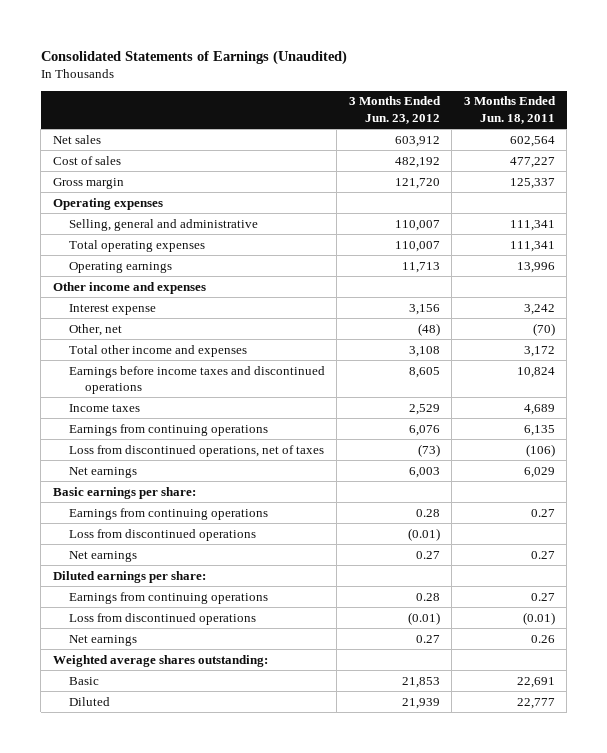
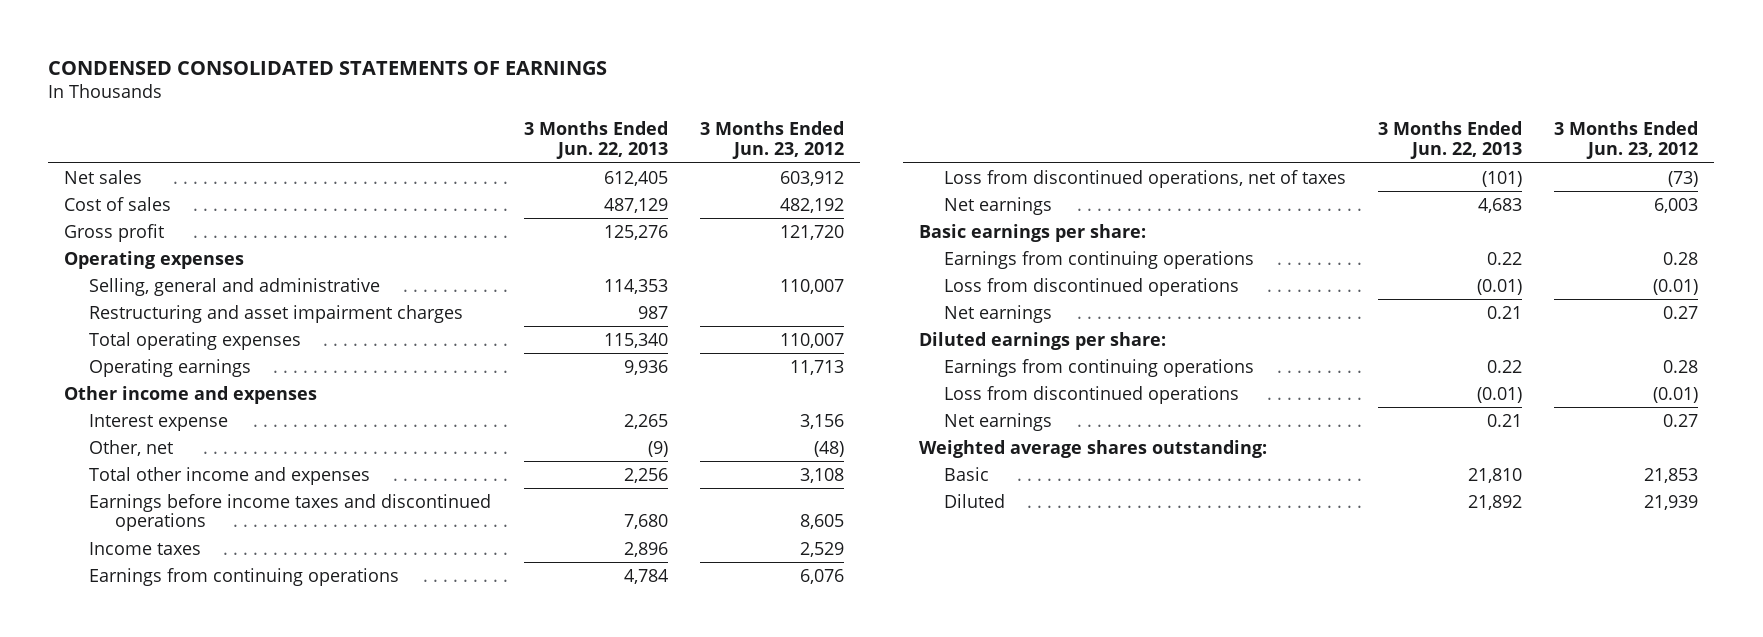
[40,49,347,65] Consolidated Statements of Earnings (Unaudited) -> [48,61,608,76] CONDENSED CONSOLIDATED STATEMENTS OF EARNINGS
[463,96,556,124] 3 Months Ended Jun. 18, 2011 -> none
none -> [523,121,668,160] 3 Months Ended Jun. 22, 2013
[52,177,124,189] Gross margin -> [64,223,165,242] Gross profit
none -> [89,304,464,323] Restructuring and asset impairment charges

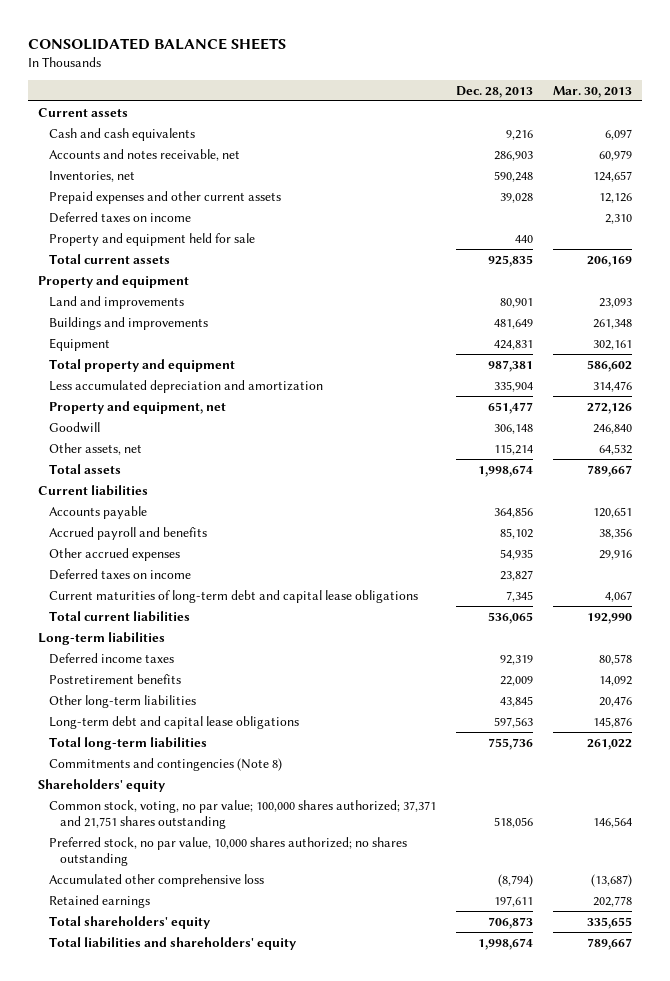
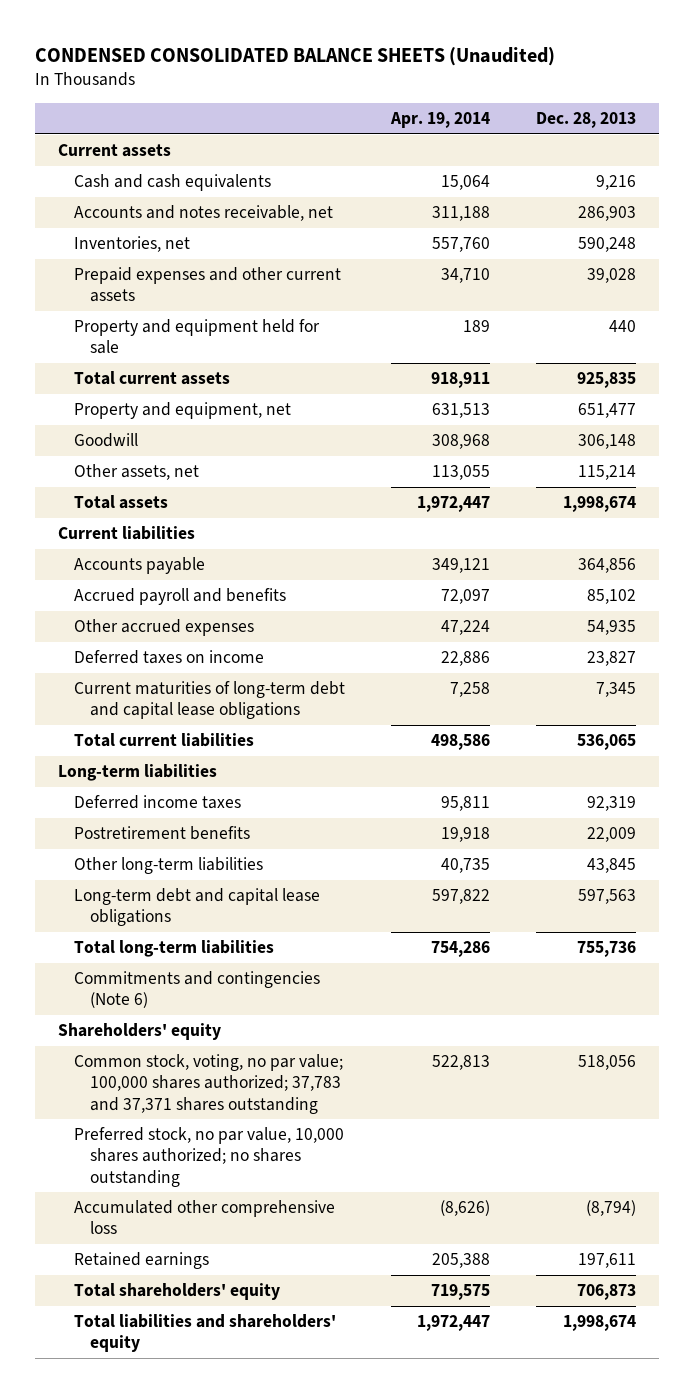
[27,37,286,50] CONSOLIDATED BALANCE SHEETS -> [34,46,555,66] CONDENSED CONSOLIDATED BALANCE SHEETS (Unaudited)
[552,85,632,98] Mar. 30, 2013 -> none
none -> [389,112,490,129] Apr. 19, 2014
[48,211,191,223] Deferred taxes on income -> none
[37,274,189,288] Property and equipment -> none
[48,295,184,309] Land and improvements -> none
[48,316,208,330] Buildings and improvements -> none
[48,337,110,351] Equipment -> none
[48,358,235,372] Total property and equipment -> none
[48,379,323,393] Less accumulated depreciation and amortization -> none
[48,757,282,771] Commitments and contingencies (Note 8) -> [73,971,320,1009] Commitments and contingencies (Note 6)
[48,799,436,830] Common stock, voting, no par value; 100,000 shares authorized; 37,371 and 21,751 shares outstanding -> [73,1054,343,1114] Common stock, voting, no par value; 100,000 shares authorized; 37,783 and 37,371 shares outstanding

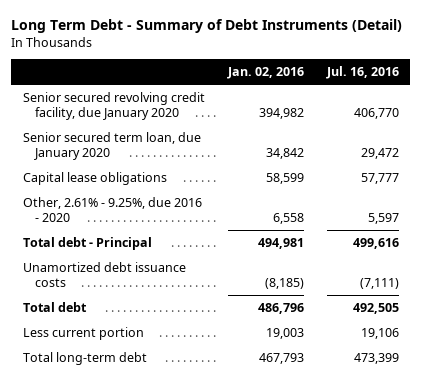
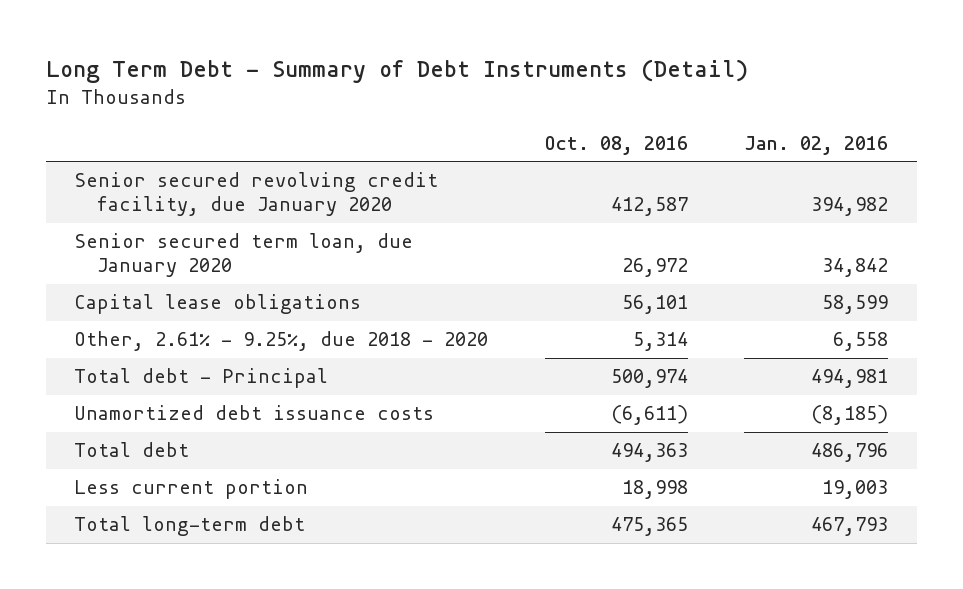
[325,66,399,80] Jul. 16, 2016 -> none
none -> [544,135,688,155] Oct. 08, 2016
[22,196,202,222] Other, 2.61% - 9.25%, due 2016 - 2020 -> [74,331,489,352] Other, 2.61% - 9.25%, due 2018 - 2020

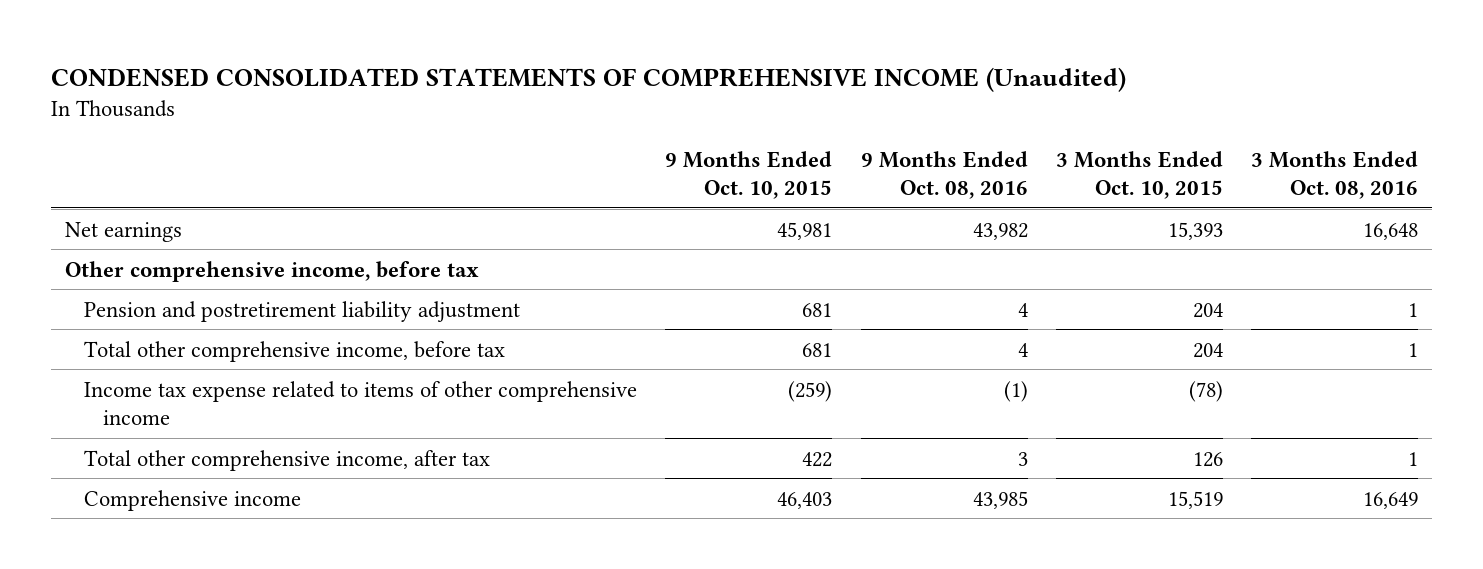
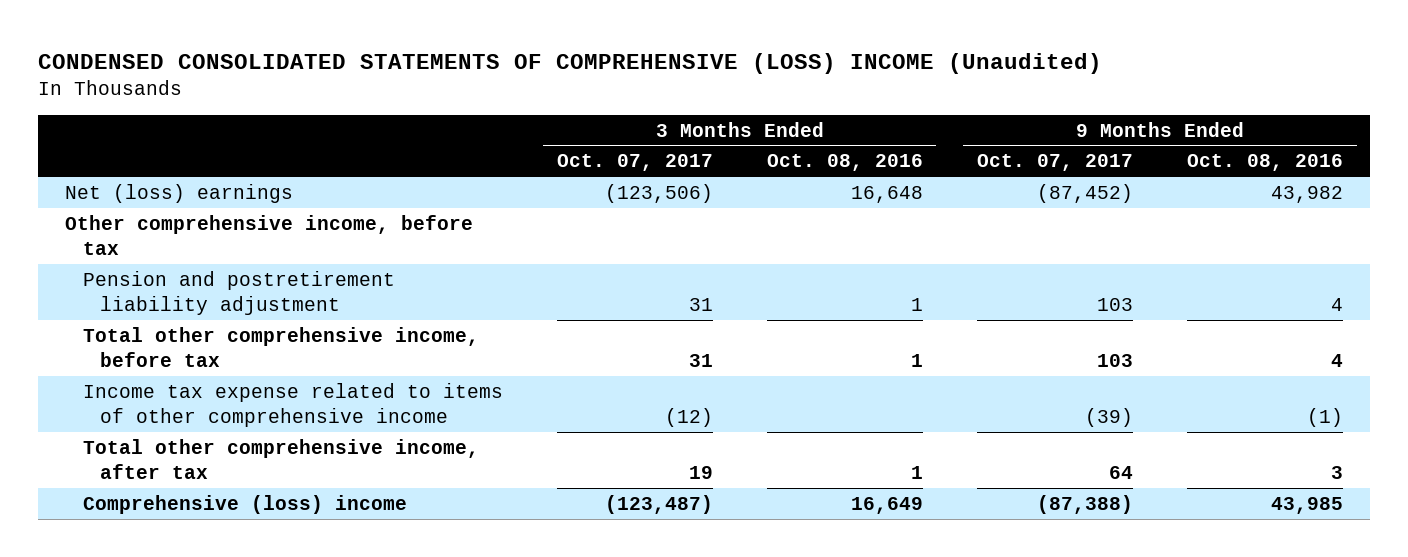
[50,66,1126,92] CONDENSED CONSOLIDATED STATEMENTS OF COMPREHENSIVE INCOME (Unaudited) -> [38,52,1103,74] CONDENSED CONSOLIDATED STATEMENTS OF COMPREHENSIVE (LOSS) INCOME (Unaudited)
[665,150,833,199] 9 Months Ended Oct. 10, 2015 -> none
[1055,150,1223,199] 3 Months Ended Oct. 10, 2015 -> none
none -> [556,154,713,172] Oct. 07, 2017
none -> [976,154,1133,172] Oct. 07, 2017
[65,221,183,242] Net earnings -> [65,183,294,203] Net (loss) earnings
[84,489,302,511] Comprehensive income -> [82,494,407,514] Comprehensive (loss) income

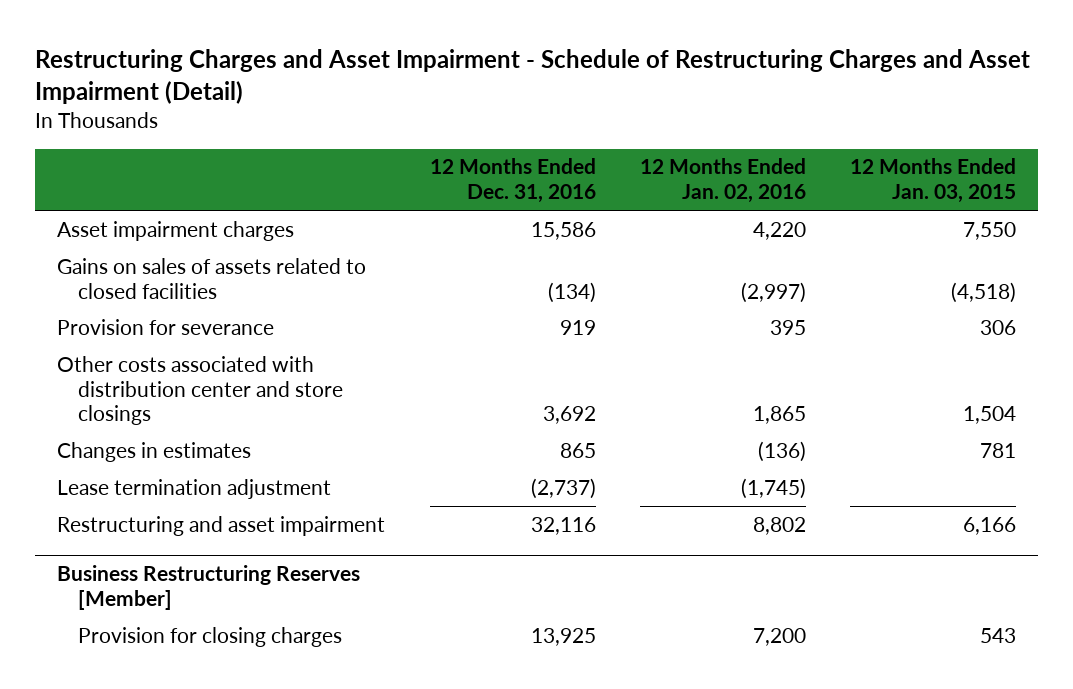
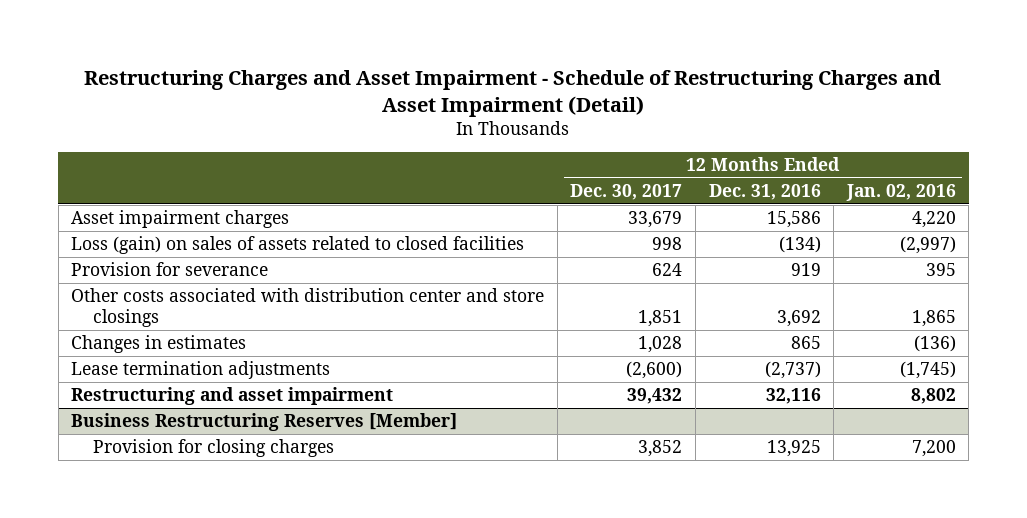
[849,158,1016,204] 12 Months Ended Jan. 03, 2015 -> none
none -> [570,183,683,200] Dec. 30, 2017
[57,257,367,299] Gains on sales of assets related to closed facilities -> [71,236,525,255] Loss (gain) on sales of assets related to closed facilities
[57,478,332,499] Lease termination adjustment -> [71,361,331,380] Lease termination adjustments

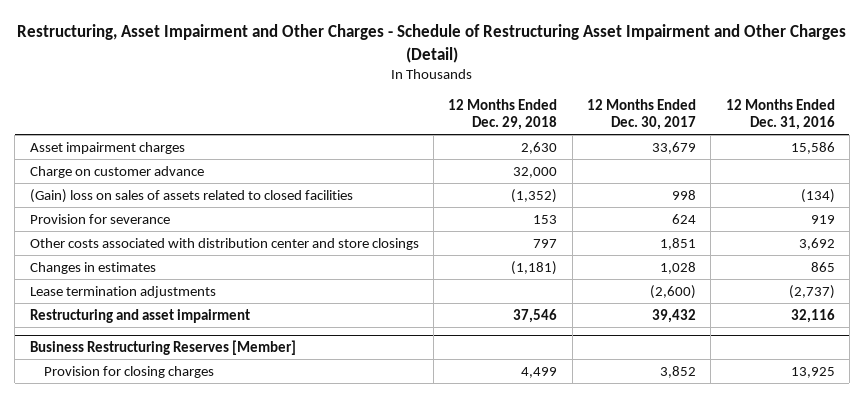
[84,69,942,117] Restructuring Charges and Asset Impairment - Schedule of Restructuring Charges and Asset Impairment (Detail) -> [17,24,847,63] Restructuring, Asset Impairment and Other Charges - Schedule of Restructuring Asset Impairment and Other Charges (Detail)
[845,183,956,201] Jan. 02, 2016 -> none
none -> [448,99,558,131] 12 Months Ended Dec. 29, 2018
none -> [29,165,204,178] Charge on customer advance
[71,236,525,255] Loss (gain) on sales of assets related to closed facilities -> [29,188,353,203] (Gain) loss on sales of assets related to closed facilities

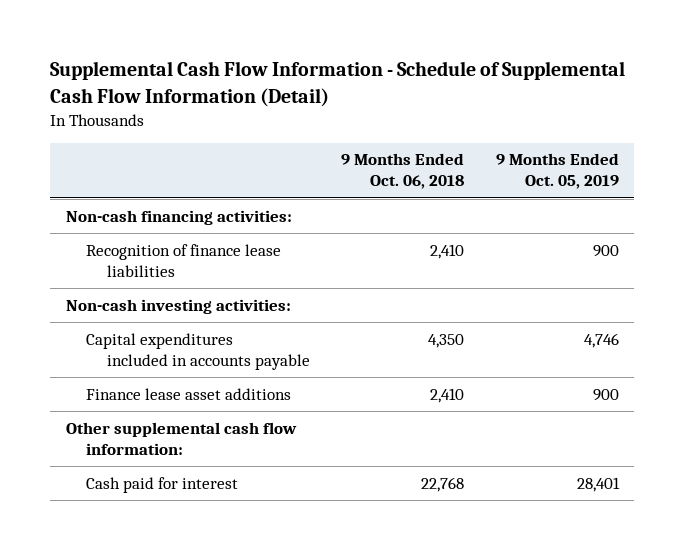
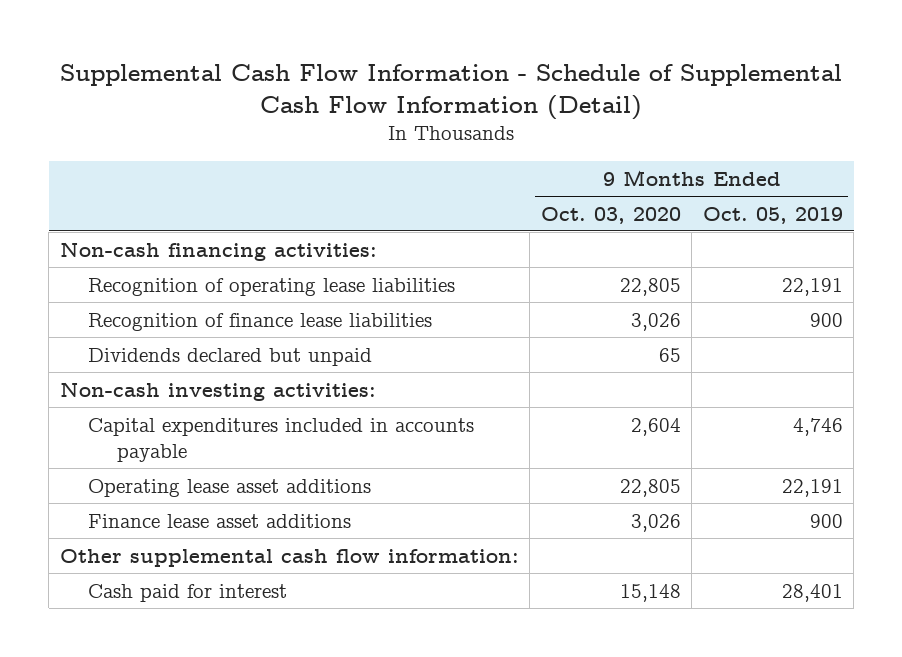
[341,153,465,190] 9 Months Ended Oct. 06, 2018 -> none
none -> [540,206,681,224] Oct. 03, 2020
none -> [88,277,456,296] Recognition of operating lease liabilities
none -> [88,347,373,366] Dividends declared but unpaid
none -> [88,478,372,497] Operating lease asset additions

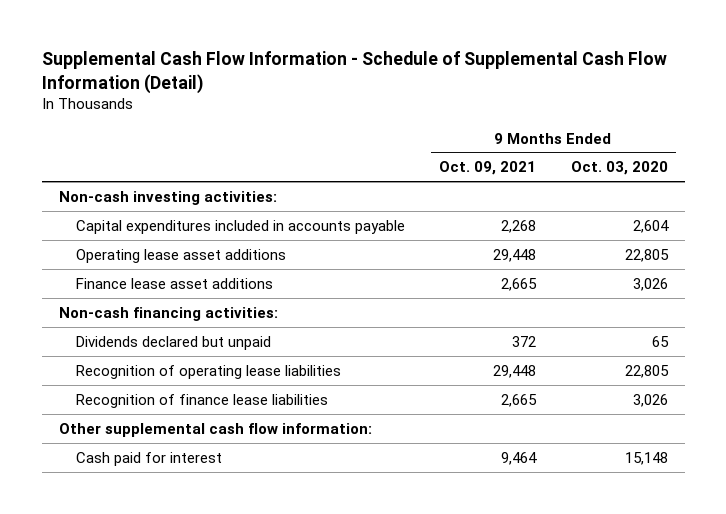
[702,206,843,224] Oct. 05, 2019 -> none
none -> [439,161,537,176] Oct. 09, 2021
[59,241,377,261] Non-cash financing activities: -> [58,306,278,321] Non-cash financing activities:
[88,347,373,366] Dividends declared but unpaid -> [75,335,271,350] Dividends declared but unpaid
[88,277,456,296] Recognition of operating lease liabilities -> [75,364,341,379] Recognition of operating lease liabilities
[88,312,433,331] Recognition of finance lease liabilities -> [75,393,328,408] Recognition of finance lease liabilities

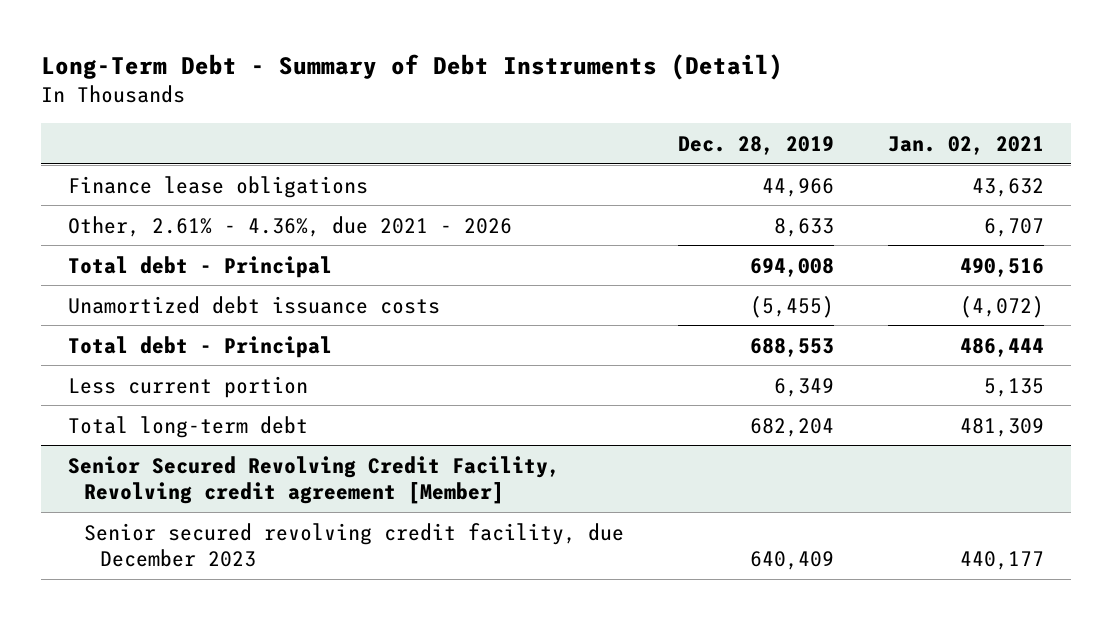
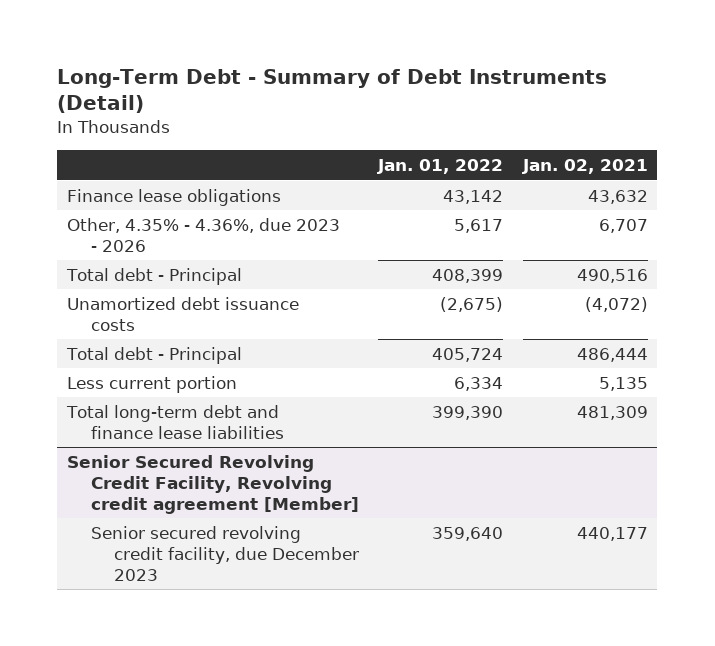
[678,135,835,155] Dec. 28, 2019 -> none
none -> [377,159,504,175] Jan. 01, 2022
[68,215,513,237] Other, 2.61% - 4.36%, due 2021 - 2026 -> [66,217,340,252] Other, 4.35% - 4.36%, due 2023 - 2026
[68,415,309,438] Total long-term debt -> [65,404,284,439] Total long-term debt and finance lease liabilities

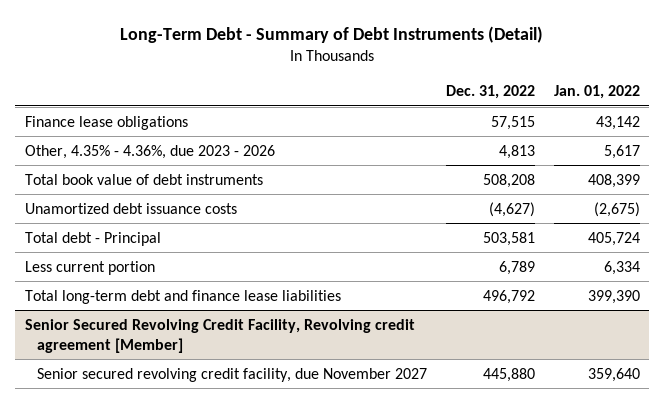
[521,159,648,175] Jan. 02, 2021 -> none
none -> [445,85,535,100] Dec. 31, 2022
[65,267,242,285] Total debt - Principal -> [24,173,263,185] Total book value of debt instruments
[90,525,360,581] Senior secured revolving credit facility, due December 2023 -> [36,367,427,382] Senior secured revolving credit facility, due November 2027

